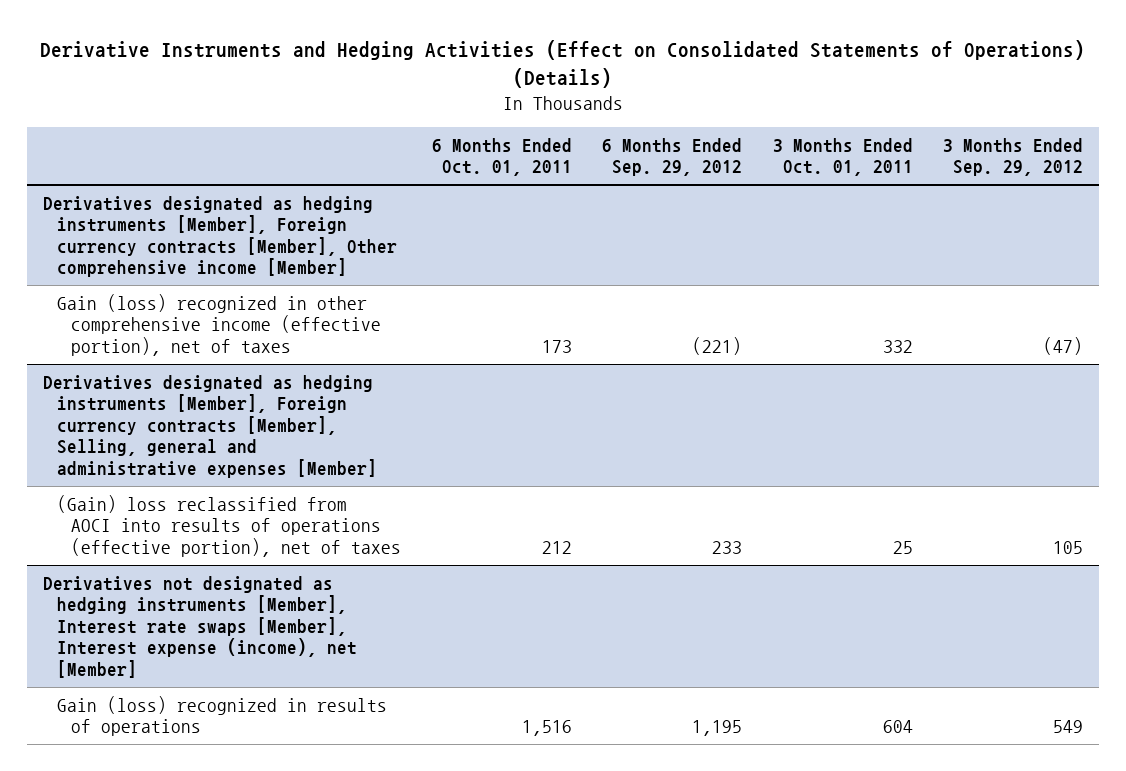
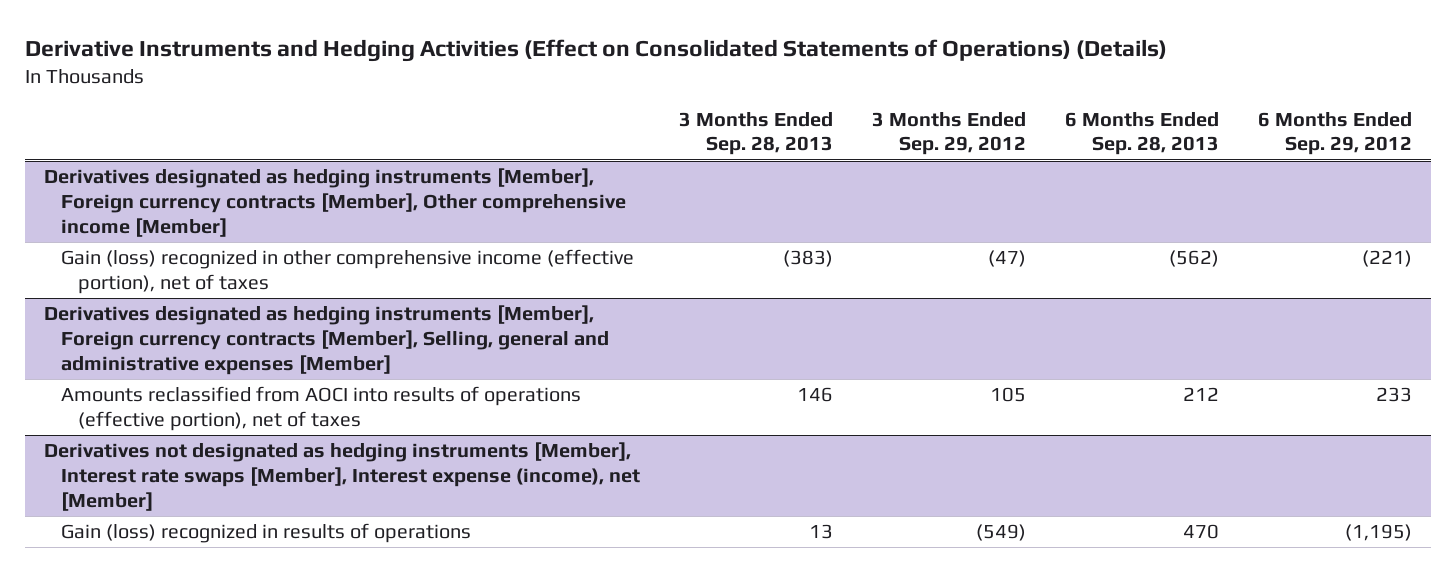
[431,137,572,177] 6 Months Ended Oct. 01, 2011 -> none
[772,137,913,177] 3 Months Ended Oct. 01, 2011 -> none
none -> [679,111,834,156] 3 Months Ended Sep. 28, 2013
none -> [1065,111,1220,156] 6 Months Ended Sep. 28, 2013
[56,494,401,557] (Gain) loss reclassified from AOCI into results of operations (effective portion), net of taxes -> [61,386,582,432] Amounts reclassified from AOCI into results of operations (effective portion), net of taxes
[692,720,743,737] 1,195 -> [1344,524,1412,542] (1,195)
[1053,720,1084,734] 549 -> [976,524,1027,542] (549)

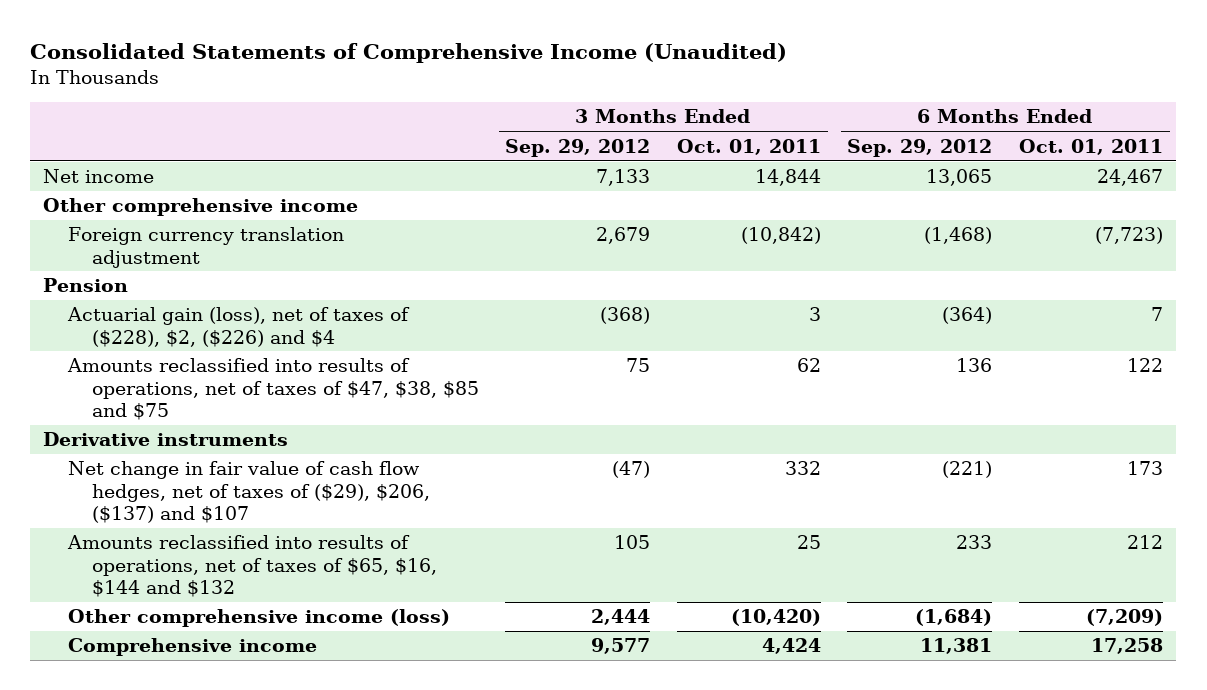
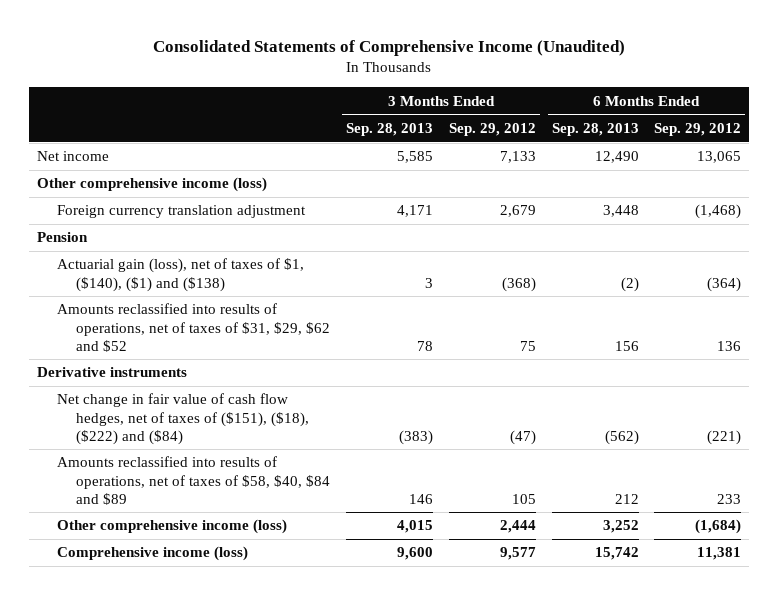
[676,138,821,155] Oct. 01, 2011 -> none
[1019,138,1164,155] Oct. 01, 2011 -> none
none -> [346,123,434,137] Sep. 28, 2013
none -> [551,123,639,137] Sep. 28, 2013
[43,198,359,217] Other comprehensive income -> [36,177,267,193] Other comprehensive income (loss)
[66,307,410,347] Actuarial gain (loss), net of taxes of ($228), $2, ($226) and $4 -> [56,258,304,292] Actuarial gain (loss), net of taxes of $1, ($140), ($1) and ($138)
[66,358,479,420] Amounts reclassified into results of operations, net of taxes of $47, $38, $85 and $75 -> [56,303,331,352] Amounts reclassified into results of operations, net of taxes of $31, $29, $62 and $52
[67,461,430,523] Net change in fair value of cash flow hedges, net of taxes of ($29), $206, ($137) and $107 -> [56,393,310,445] Net change in fair value of cash flow hedges, net of taxes of ($151), ($18), ($222) and ($84)
[66,535,437,597] Amounts reclassified into results of operations, net of taxes of $65, $16, $144 and $132 -> [56,456,331,505] Amounts reclassified into results of operations, net of taxes of $58, $40, $84 and $89
[67,638,317,657] Comprehensive income -> [56,546,248,562] Comprehensive income (loss)

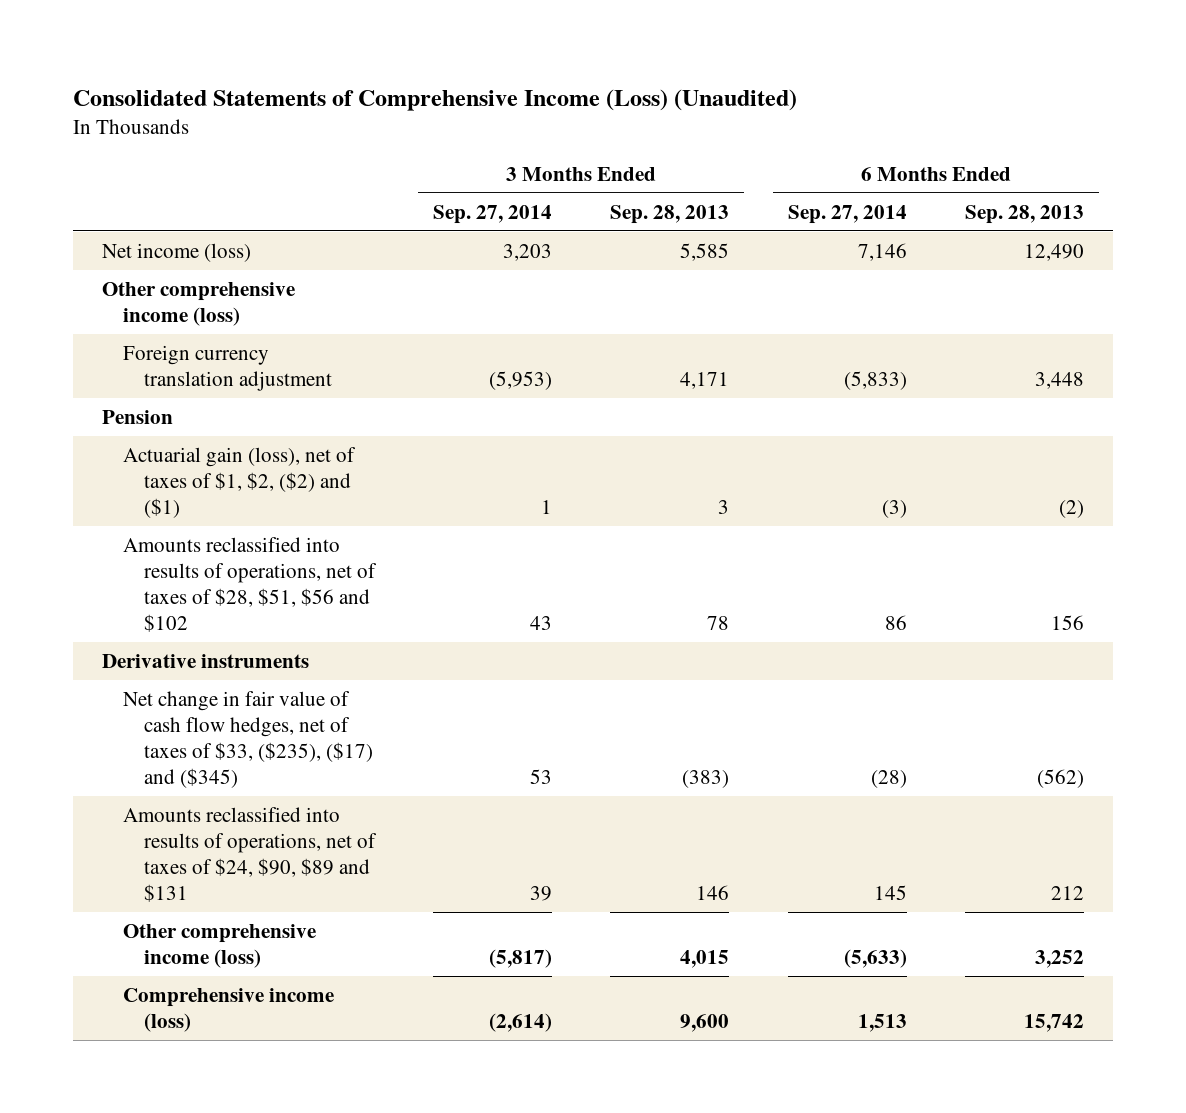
[153,40,626,57] Consolidated Statements of Comprehensive Income (Unaudited) -> [73,88,798,111] Consolidated Statements of Comprehensive Income (Loss) (Unaudited)
[448,123,536,137] Sep. 29, 2012 -> none
[654,123,742,137] Sep. 29, 2012 -> none
none -> [432,204,552,224] Sep. 27, 2014
none -> [787,204,907,224] Sep. 27, 2014
[36,151,109,162] Net income -> [102,242,252,262] Net income (loss)
[56,258,304,292] Actuarial gain (loss), net of taxes of $1, ($140), ($1) and ($138) -> [122,446,356,519] Actuarial gain (loss), net of taxes of $1, $2, ($2) and ($1)
[56,303,331,352] Amounts reclassified into results of operations, net of taxes of $31, $29, $62 and $52 -> [122,536,377,633] Amounts reclassified into results of operations, net of taxes of $28, $51, $56 and $102
[56,393,310,445] Net change in fair value of cash flow hedges, net of taxes of ($151), ($18), ($222) and ($84) -> [122,690,373,789] Net change in fair value of cash flow hedges, net of taxes of $33, ($235), ($17) and ($345)
[56,456,331,505] Amounts reclassified into results of operations, net of taxes of $58, $40, $84 and $89 -> [122,806,377,903] Amounts reclassified into results of operations, net of taxes of $24, $90, $89 and $131

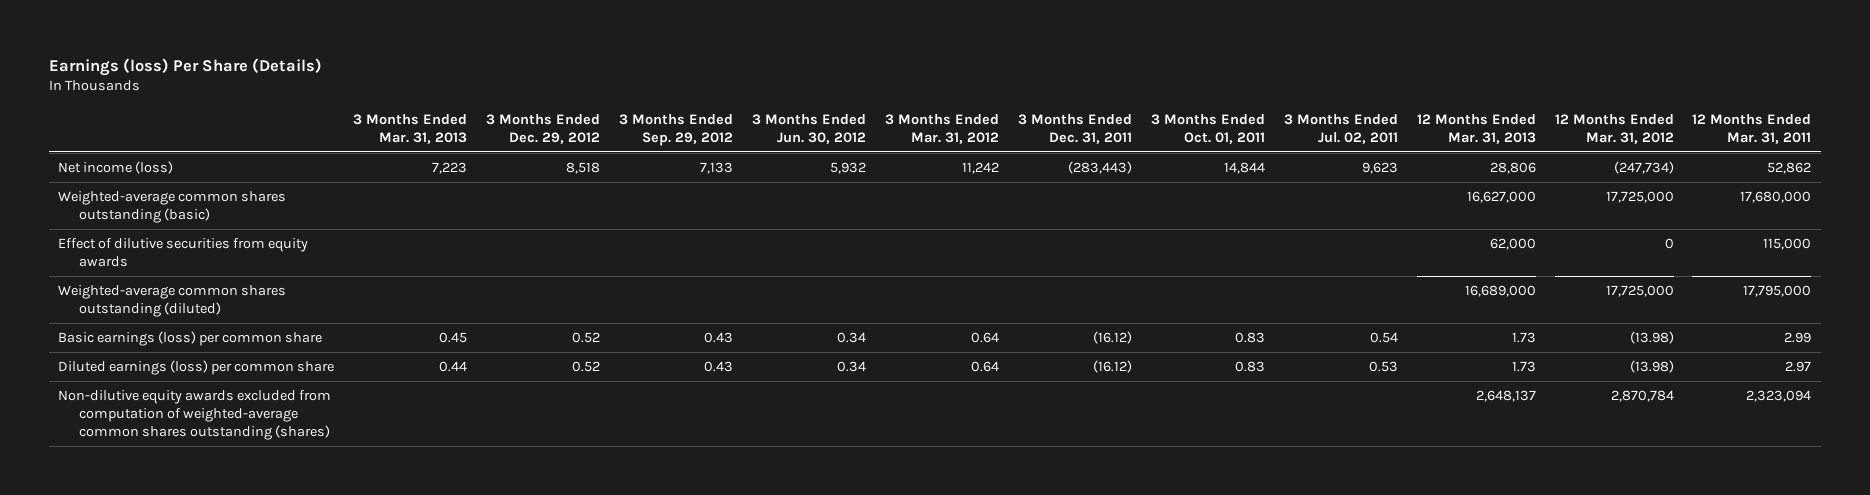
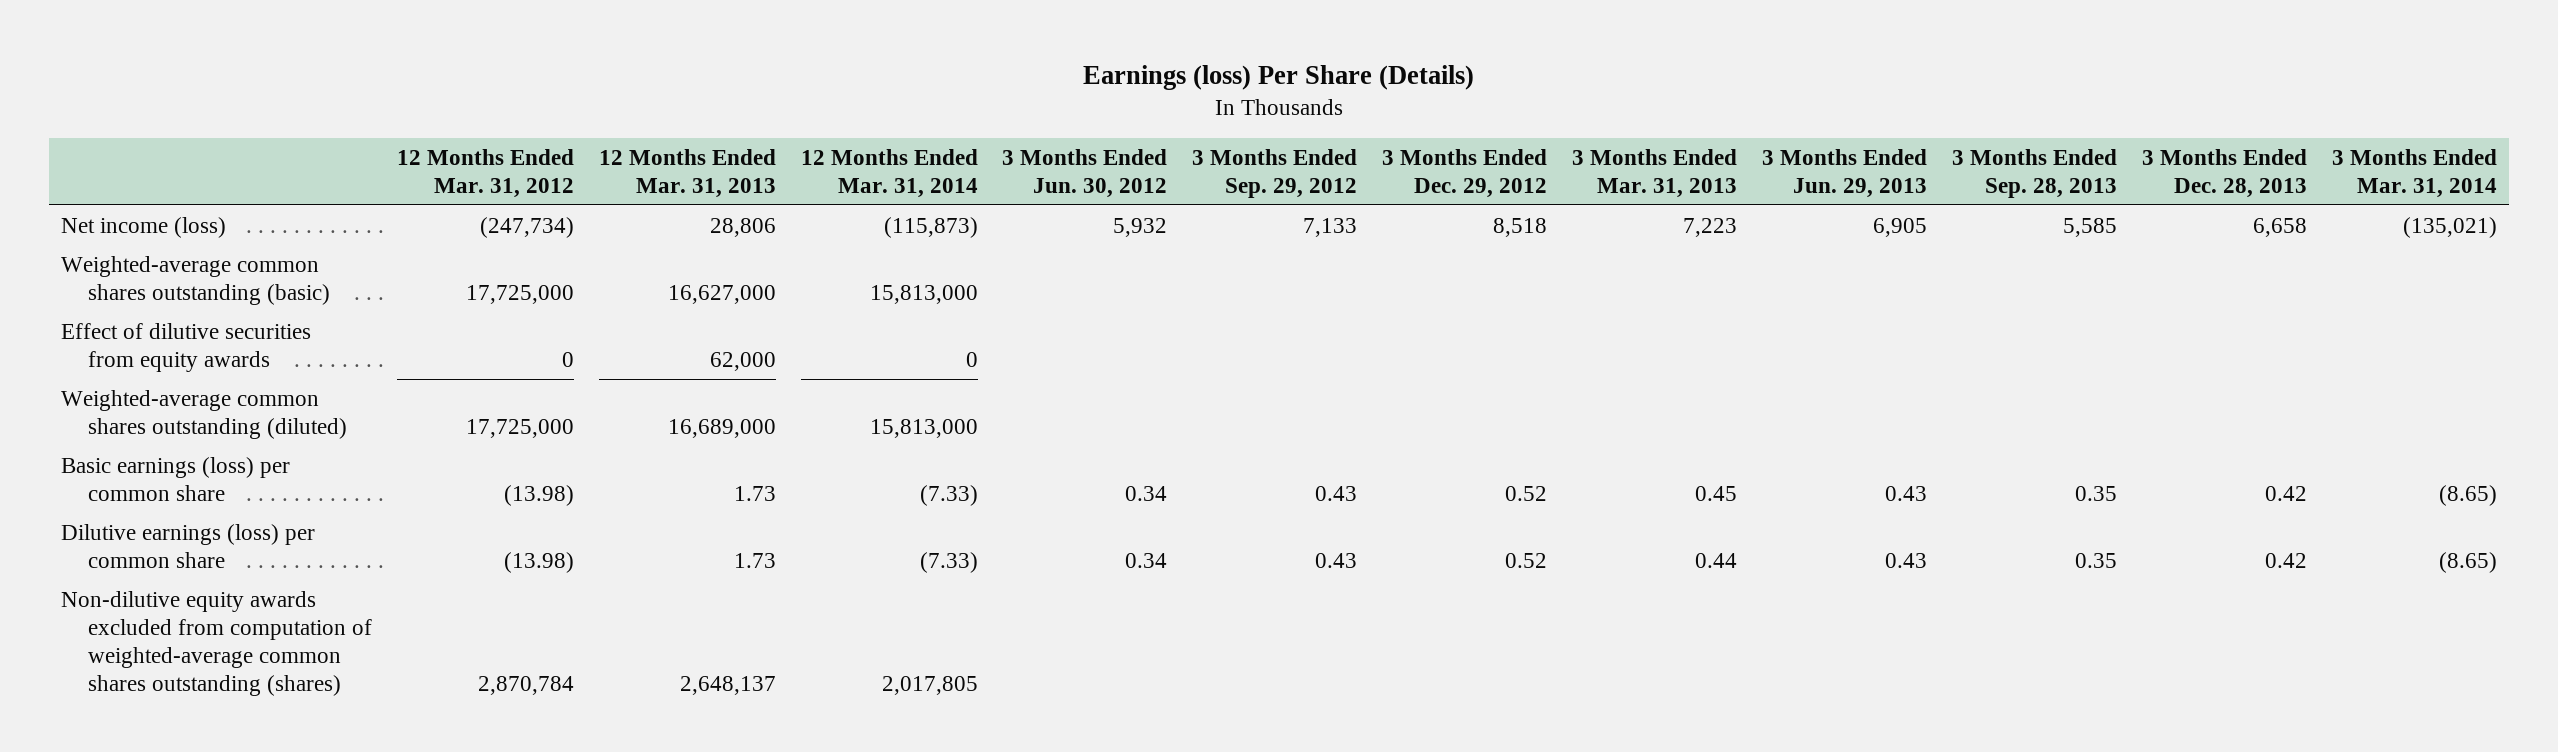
[884,113,999,144] 3 Months Ended Mar. 31, 2012 -> none
[1017,113,1132,144] 3 Months Ended Dec. 31, 2011 -> none
[1150,113,1265,144] 3 Months Ended Oct. 01, 2011 -> none
[1283,113,1398,144] 3 Months Ended Jul. 02, 2011 -> none
[1692,113,1812,144] 12 Months Ended Mar. 31, 2011 -> none
none -> [800,148,978,199] 12 Months Ended Mar. 31, 2014
none -> [1761,148,1927,199] 3 Months Ended Jun. 29, 2013
none -> [1951,148,2117,199] 3 Months Ended Sep. 28, 2013
none -> [2141,148,2307,199] 3 Months Ended Dec. 28, 2013
none -> [2331,148,2497,199] 3 Months Ended Mar. 31, 2014
[58,360,335,376] Diluted earnings (loss) per common share -> [61,523,316,568] Dilutive earnings (loss) per common share

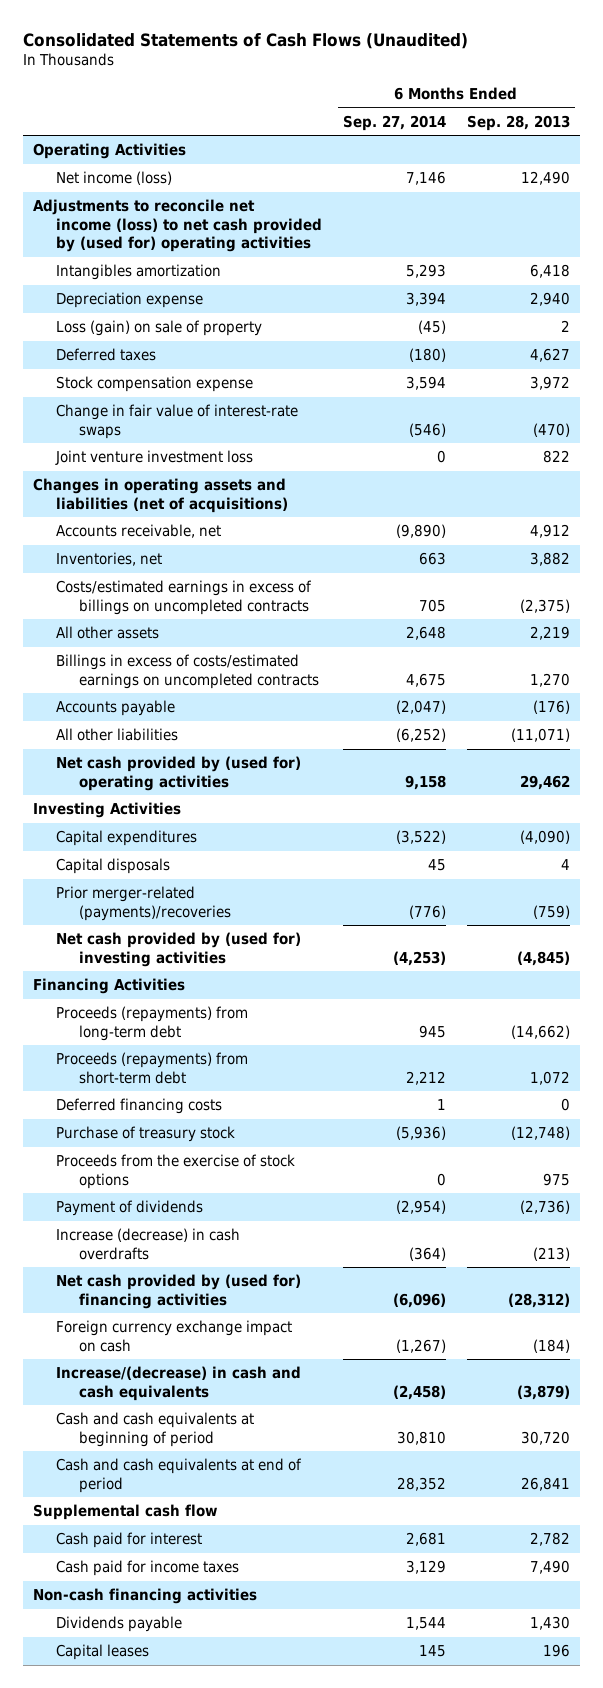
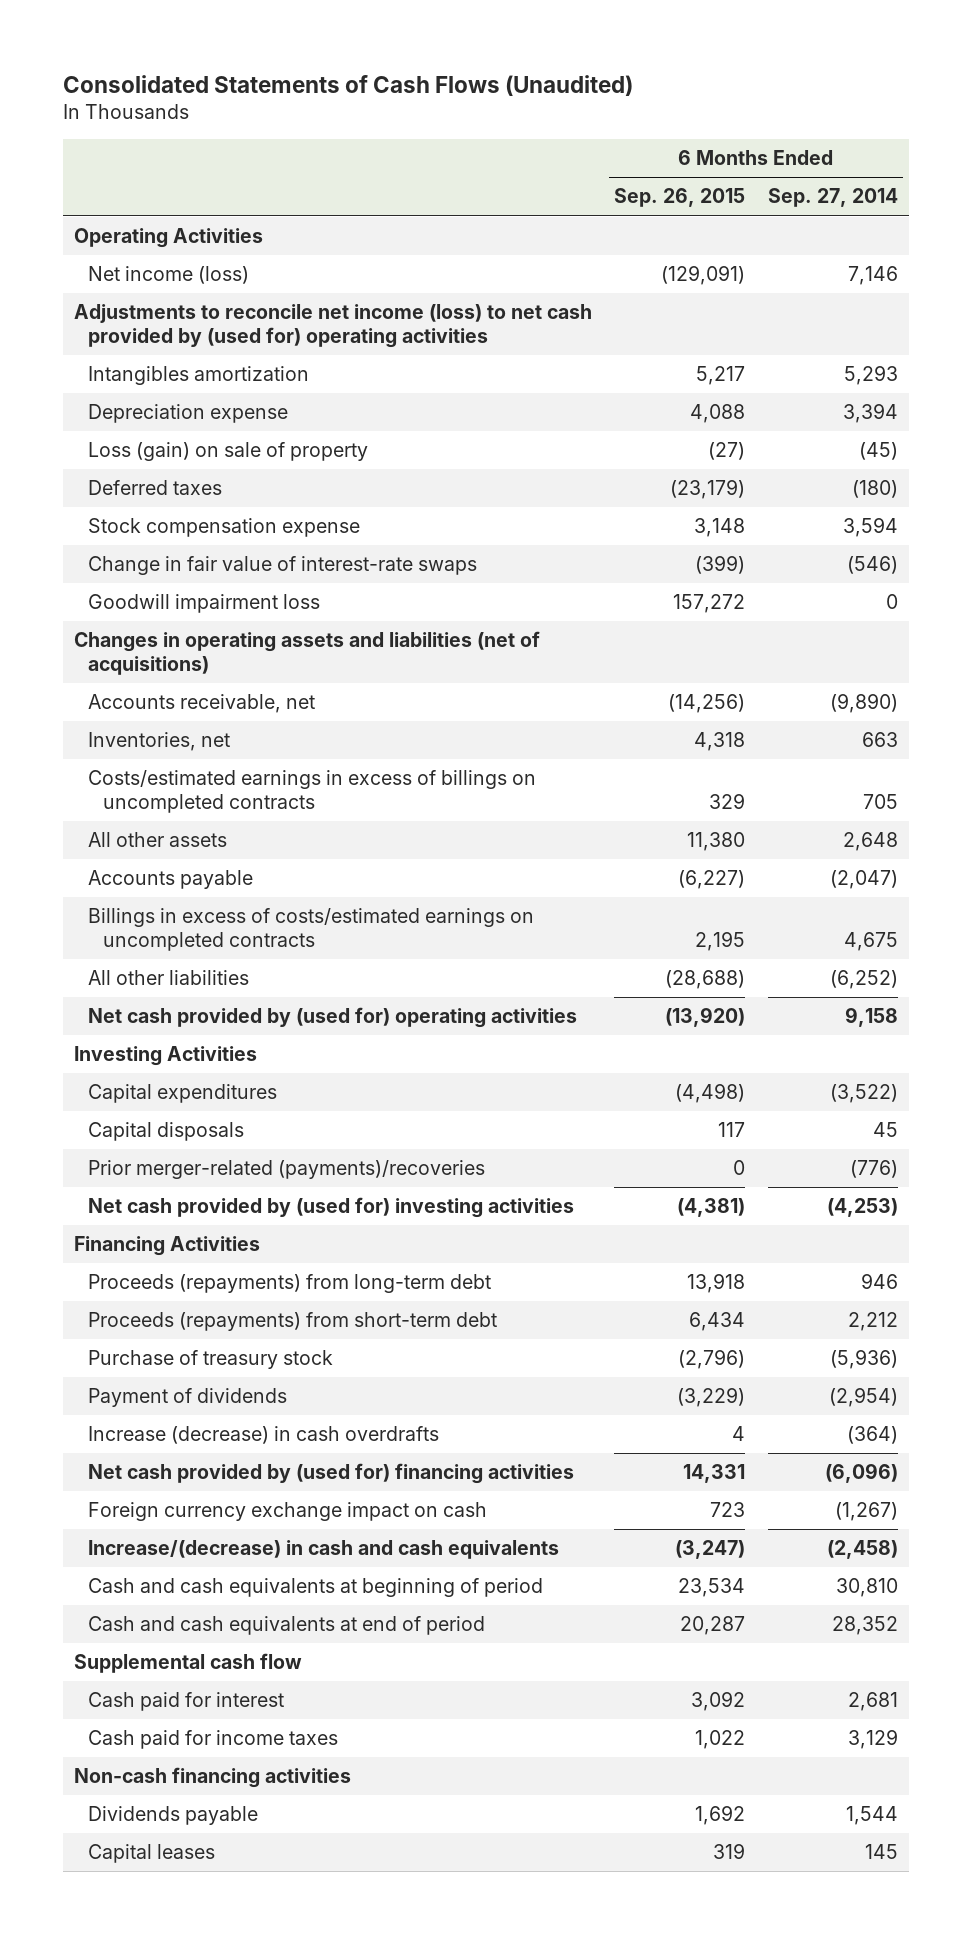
[466,114,570,131] Sep. 28, 2013 -> none
none -> [614,188,746,208] Sep. 26, 2015
[55,450,254,466] Joint venture investment loss -> none
none -> [88,594,321,614] Goodwill impairment loss
[56,654,320,689] Billings in excess of costs/estimated earnings on uncompleted contracts -> [88,908,535,952] Billings in excess of costs/estimated earnings on uncompleted contracts
[419,1024,447,1038] 945 -> [860,1273,898,1290] 946
[56,1098,223,1115] Deferred financing costs -> none
[56,1154,296,1189] Proceeds from the exercise of stock options -> none

